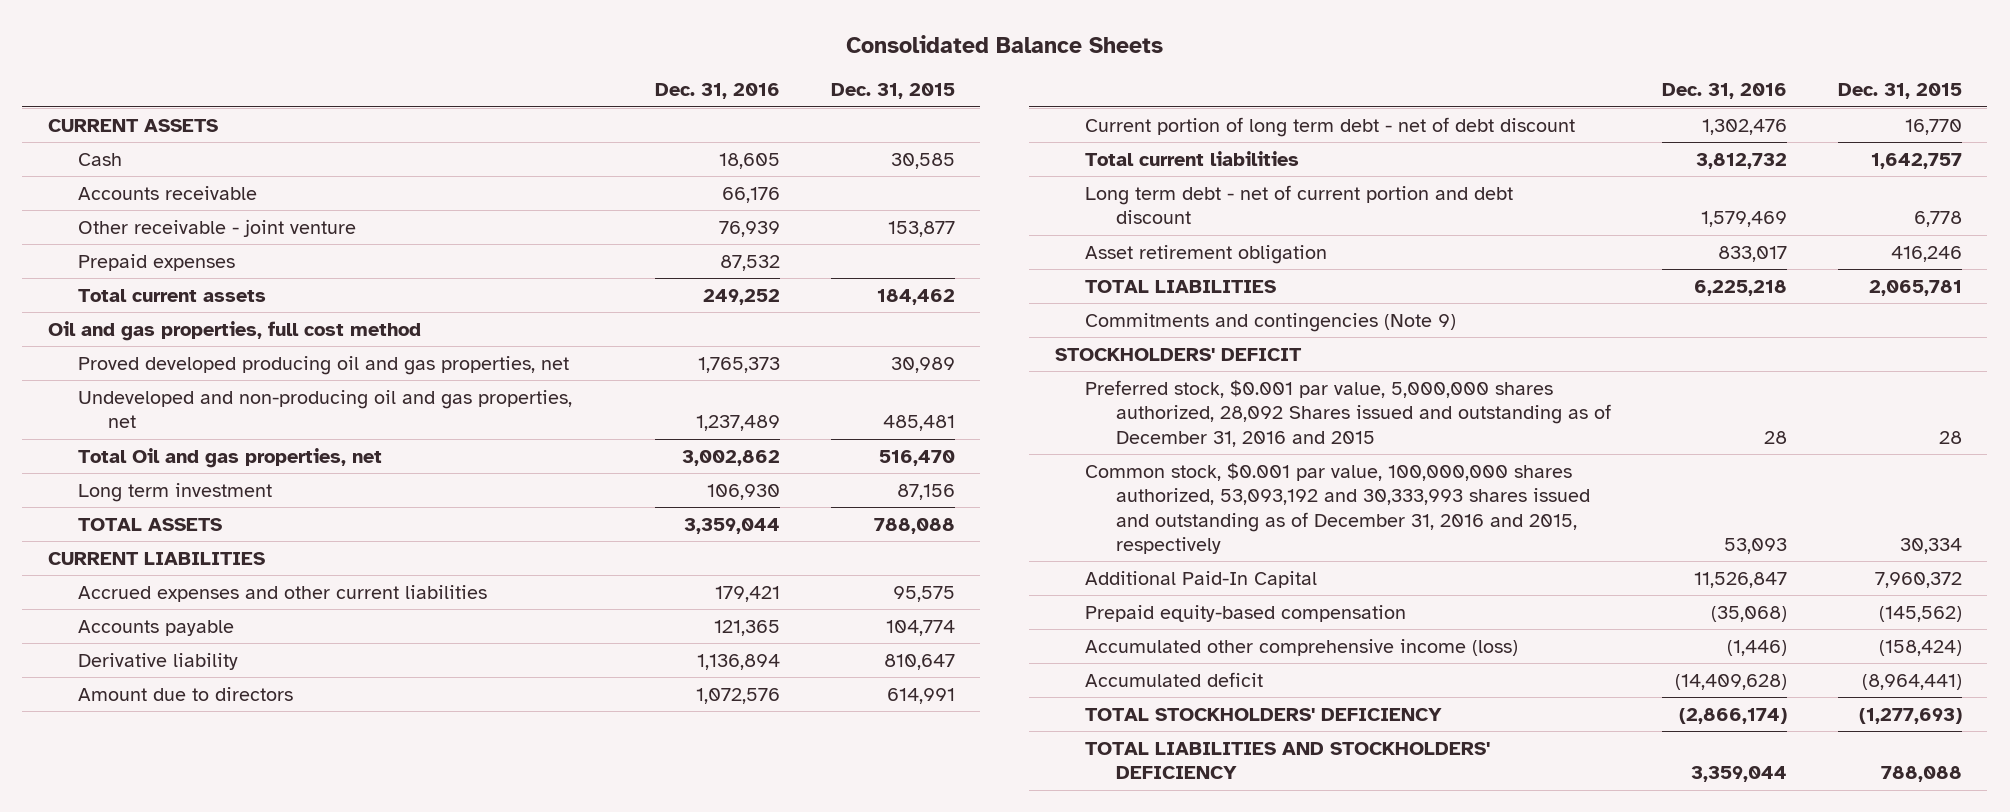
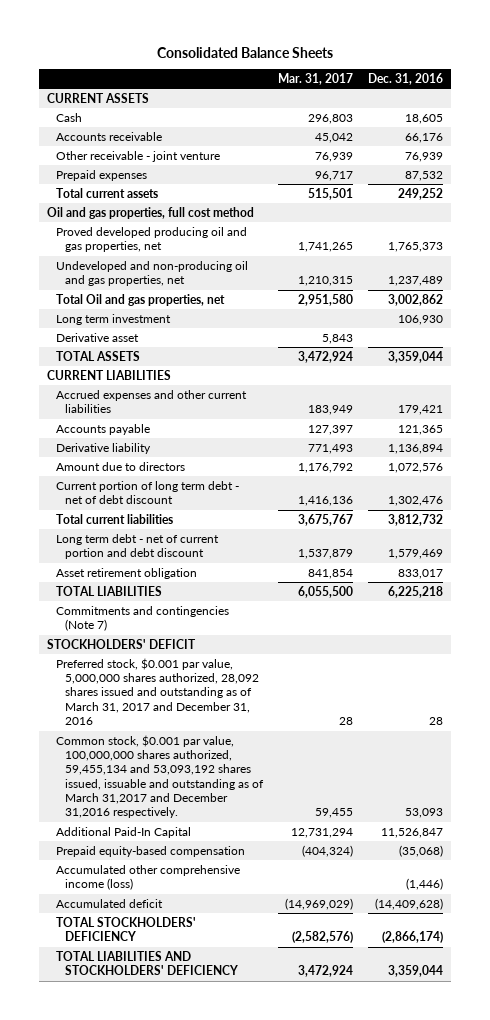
[830,83,955,100] Dec. 31, 2015 -> none
none -> [277,72,353,85] Mar. 31, 2017
none -> [55,332,139,342] Derivative asset
[1085,312,1457,332] Commitments and contingencies (Note 9) -> [55,605,229,632] Commitments and contingencies (Note 7)
[1085,379,1611,447] Preferred stock, $0.001 par value, 5,000,000 shares authorized, 28,092 Shares issued and outstanding as of December 31, 2016 and 2015 -> [55,657,259,726] Preferred stock, $0.001 par value, 5,000,000 shares authorized, 28,092 shares issued and outstanding as of March 31, 2017 and December 31, 2016
[1085,462,1590,554] Common stock, $0.001 par value, 100,000,000 shares authorized, 53,093,192 and 30,333,993 shares issued and outstanding as of December 31, 2016 and 2015, respectively -> [55,734,264,819] Common stock, $0.001 par value, 100,000,000 shares authorized, 59,455,134 and 53,093,192 shares issued, issuable and outstanding as of March 31,2017 and December 31,2016 respectively.

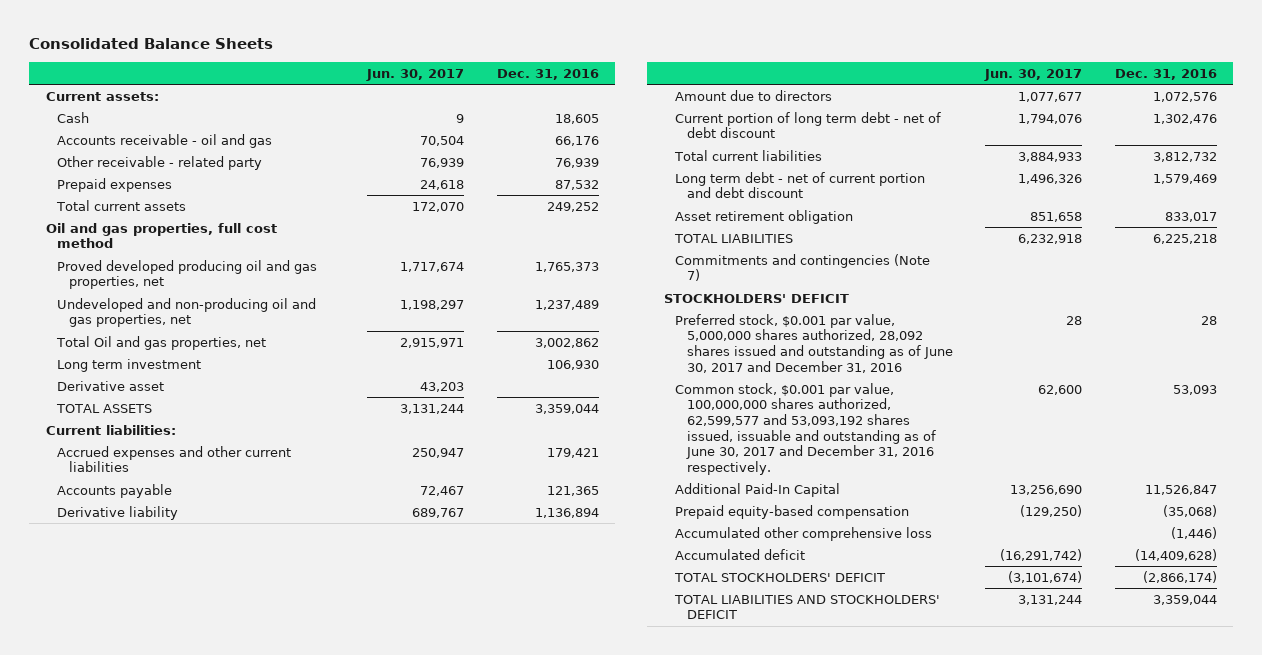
[277,72,353,85] Mar. 31, 2017 -> none
none -> [366,68,465,81] Jun. 30, 2017
[47,92,150,103] CURRENT ASSETS -> [45,91,159,101] Current assets:
[55,131,162,141] Accounts receivable -> [57,133,273,148] Accounts receivable - oil and gas
[55,150,220,162] Other receivable - joint venture -> [57,155,263,170] Other receivable - related party
[47,369,172,380] CURRENT LIABILITIES -> [45,424,176,435] Current liabilities:
[55,657,259,726] Preferred stock, $0.001 par value, 5,000,000 shares authorized, 28,092 shares issued and outstanding as of March 31, 2017 and December 31, 2016 -> [675,313,953,373] Preferred stock, $0.001 par value, 5,000,000 shares authorized, 28,092 shares issued and outstanding as of June 30, 2017 and December 31, 2016
[55,734,264,819] Common stock, $0.001 par value, 100,000,000 shares authorized, 59,455,134 and 53,093,192 shares issued, issuable and outstanding as of March 31,2017 and December 31,2016 respectively. -> [675,382,936,475] Common stock, $0.001 par value, 100,000,000 shares authorized, 62,599,577 and 53,093,192 shares issued, issuable and outstanding as of June 30, 2017 and December 31, 2016 respectively.
[55,864,240,891] Accumulated other comprehensive income (loss) -> [675,526,933,541] Accumulated other comprehensive loss
[55,916,196,942] TOTAL STOCKHOLDERS' DEFICIENCY -> [674,572,886,582] TOTAL STOCKHOLDERS' DEFICIT
[55,950,238,976] TOTAL LIABILITIES AND STOCKHOLDERS' DEFICIENCY -> [674,594,941,620] TOTAL LIABILITIES AND STOCKHOLDERS' DEFICIT

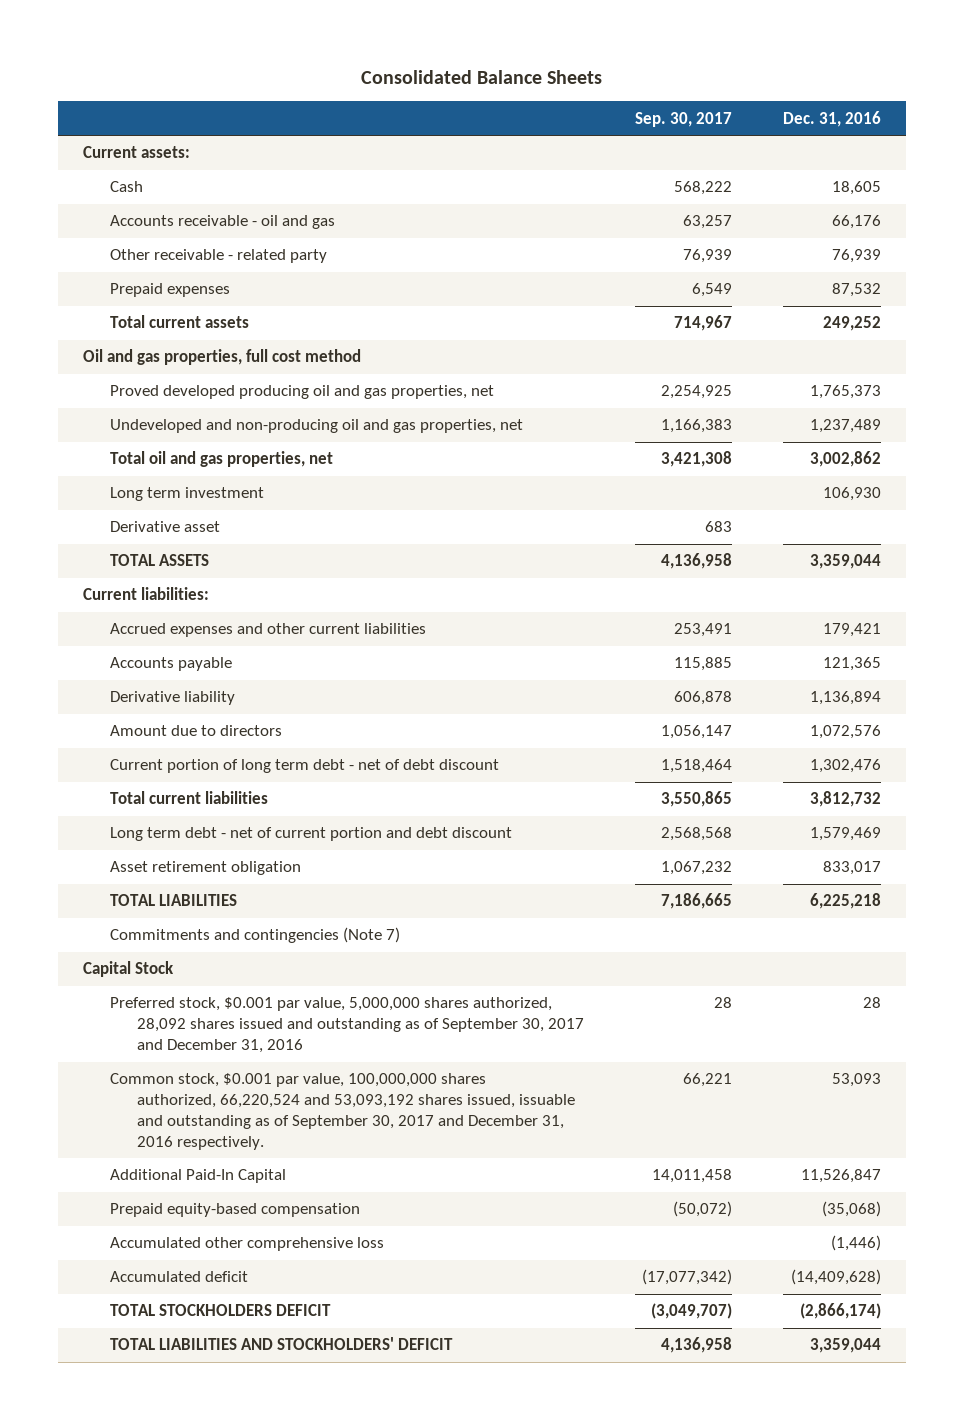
[366,68,465,81] Jun. 30, 2017 -> none
none -> [634,111,732,127] Sep. 30, 2017
[56,335,267,350] Total Oil and gas properties, net -> [110,451,334,468] Total oil and gas properties, net
[663,293,849,303] STOCKHOLDERS' DEFICIT -> none
none -> [83,961,175,978] Capital Stock
[675,313,953,373] Preferred stock, $0.001 par value, 5,000,000 shares authorized, 28,092 shares issued and outstanding as of June 30, 2017 and December 31, 2016 -> [110,997,584,1054] Preferred stock, $0.001 par value, 5,000,000 shares authorized, 28,092 shares issued and outstanding as of September 30, 2017 and December 31, 2016
[675,382,936,475] Common stock, $0.001 par value, 100,000,000 shares authorized, 62,599,577 and 53,093,192 shares issued, issuable and outstanding as of June 30, 2017 and December 31, 2016 respectively. -> [110,1073,575,1150] Common stock, $0.001 par value, 100,000,000 shares authorized, 66,220,524 and 53,093,192 shares issued, issuable and outstanding as of September 30, 2017 and December 31, 2016 respectively.
[674,572,886,582] TOTAL STOCKHOLDERS' DEFICIT -> [110,1304,332,1317] TOTAL STOCKHOLDERS DEFICIT

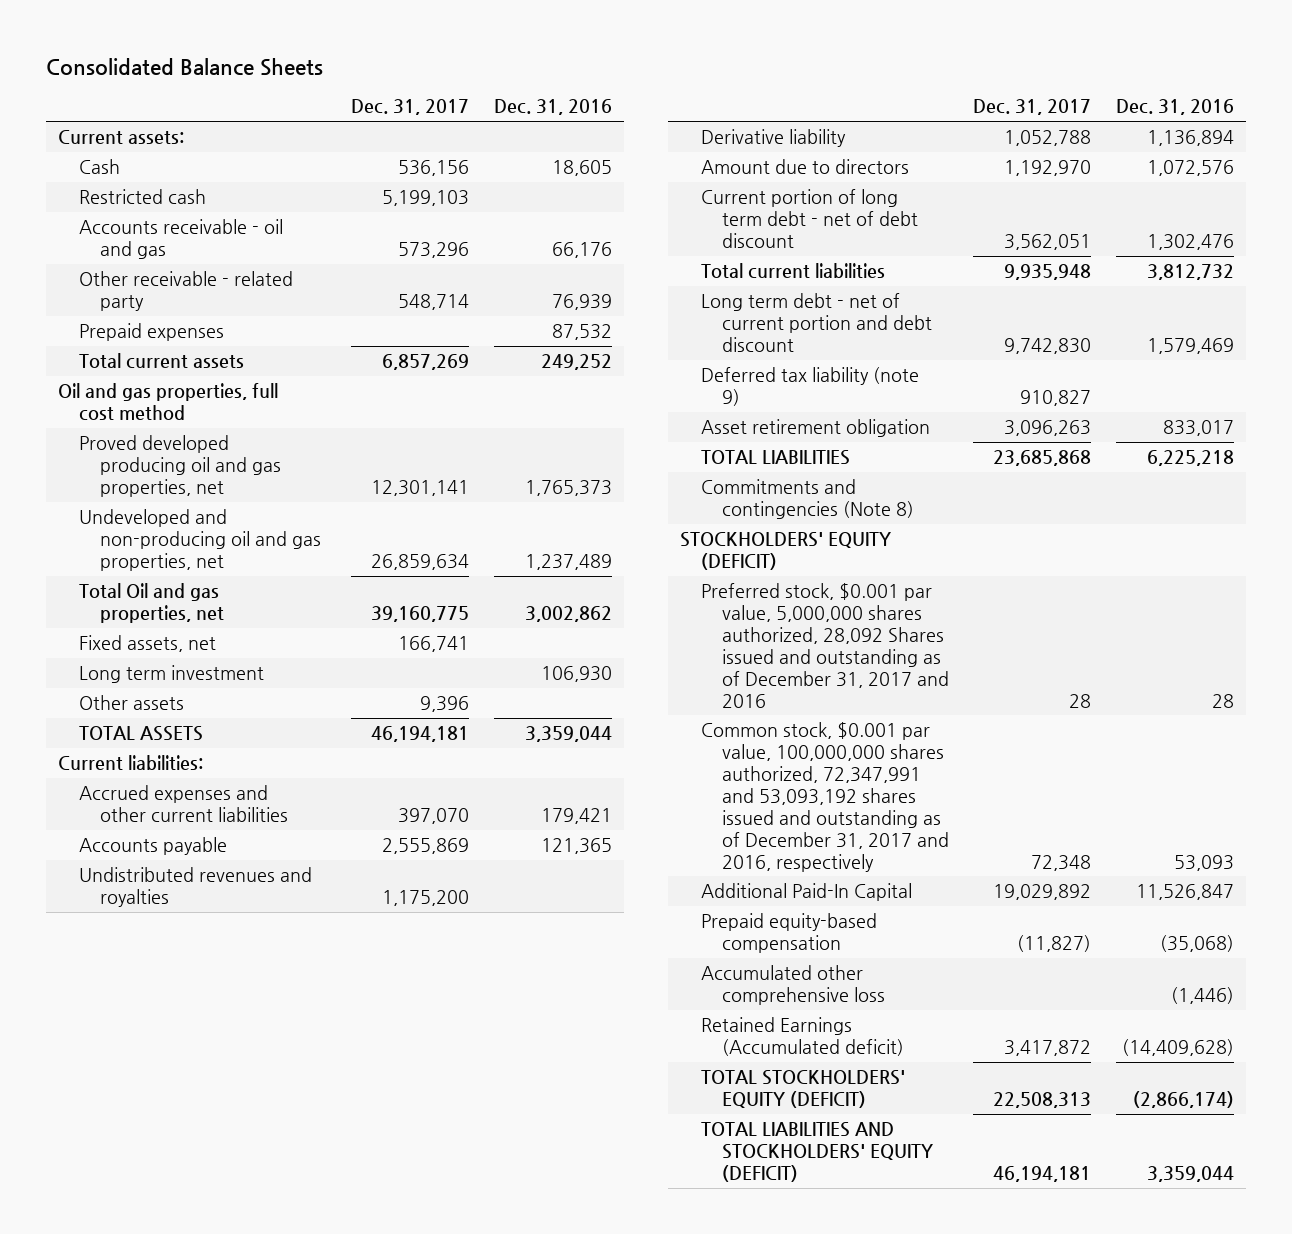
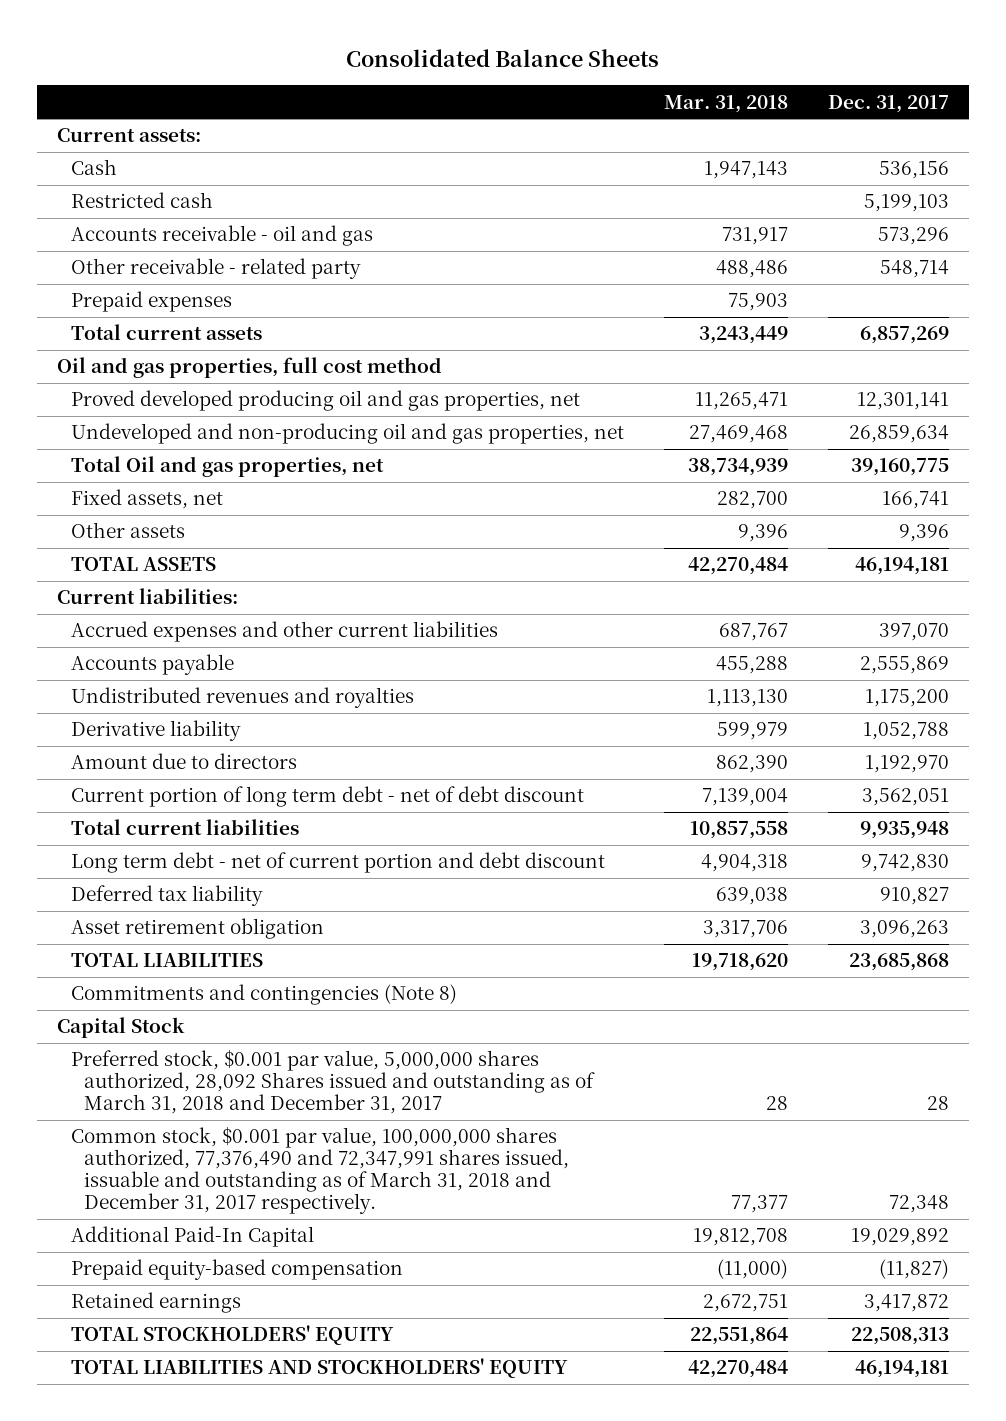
[493,99,612,116] Dec. 31, 2016 -> none
none -> [663,94,788,113] Mar. 31, 2018
[79,665,265,684] Long term investment -> none
[701,367,920,407] Deferred tax liability (note 9) -> [70,885,263,907] Deferred tax liability
[680,532,892,571] STOCKHOLDERS' EQUITY (DEFICIT) -> none
none -> [57,1017,186,1039] Capital Stock
[701,583,949,708] Preferred stock, $0.001 par value, 5,000,000 shares authorized, 28,092 Shares issued and outstanding as of December 31, 2017 and 2016 -> [70,1050,595,1115] Preferred stock, $0.001 par value, 5,000,000 shares authorized, 28,092 Shares issued and outstanding as of March 31, 2018 and December 31, 2017
[701,722,949,872] Common stock, $0.001 par value, 100,000,000 shares authorized, 72,347,991 and 53,093,192 shares issued and outstanding as of December 31, 2017 and 2016, respectively -> [70,1127,569,1215] Common stock, $0.001 par value, 100,000,000 shares authorized, 77,376,490 and 72,347,991 shares issued, issuable and outstanding as of March 31, 2018 and December 31, 2017 respectively.
[701,965,885,1006] Accumulated other comprehensive loss -> none
[701,1017,904,1057] Retained Earnings (Accumulated deficit) -> [70,1292,241,1314] Retained earnings
[701,1070,906,1109] TOTAL STOCKHOLDERS' EQUITY (DEFICIT) -> [70,1325,394,1346] TOTAL STOCKHOLDERS' EQUITY
[701,1122,933,1182] TOTAL LIABILITIES AND STOCKHOLDERS' EQUITY (DEFICIT) -> [70,1358,568,1379] TOTAL LIABILITIES AND STOCKHOLDERS' EQUITY

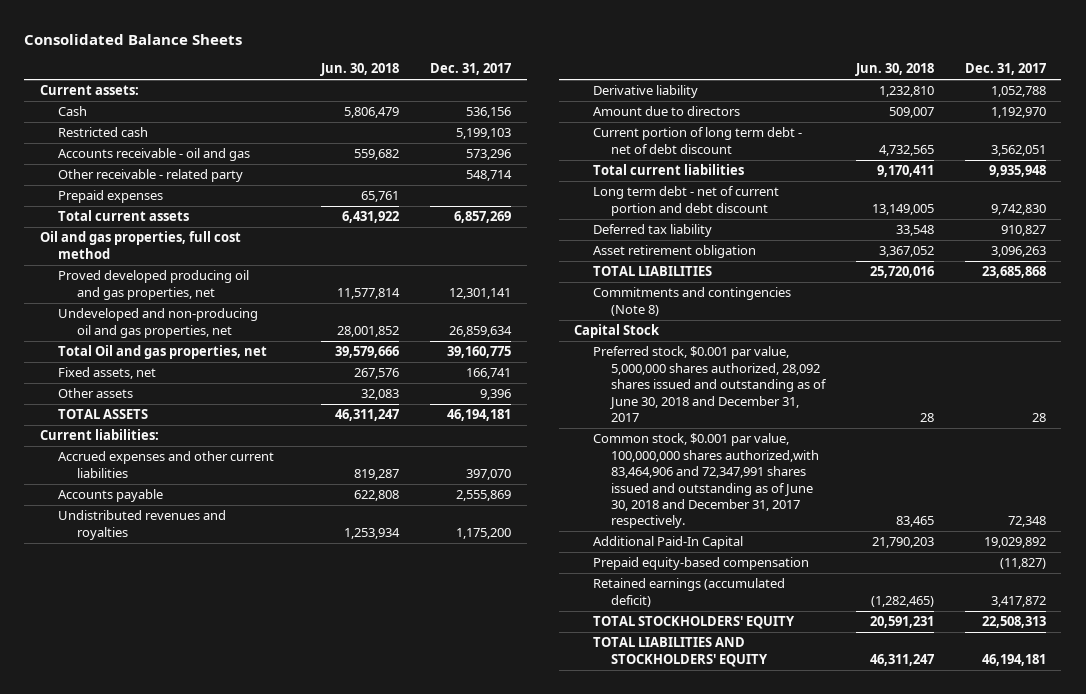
[663,94,788,113] Mar. 31, 2018 -> none
none -> [320,63,400,77] Jun. 30, 2018
[70,1050,595,1115] Preferred stock, $0.001 par value, 5,000,000 shares authorized, 28,092 Shares issued and outstanding as of March 31, 2018 and December 31, 2017 -> [592,346,828,422] Preferred stock, $0.001 par value, 5,000,000 shares authorized, 28,092 shares issued and outstanding as of June 30, 2018 and December 31, 2017
[70,1127,569,1215] Common stock, $0.001 par value, 100,000,000 shares authorized, 77,376,490 and 72,347,991 shares issued, issuable and outstanding as of March 31, 2018 and December 31, 2017 respectively. -> [592,433,820,529] Common stock, $0.001 par value, 100,000,000 shares authorized,with 83,464,906 and 72,347,991 shares issued and outstanding as of June 30, 2018 and December 31, 2017 respectively.
[70,1292,241,1314] Retained earnings -> [592,578,785,607] Retained earnings (accumulated deficit)

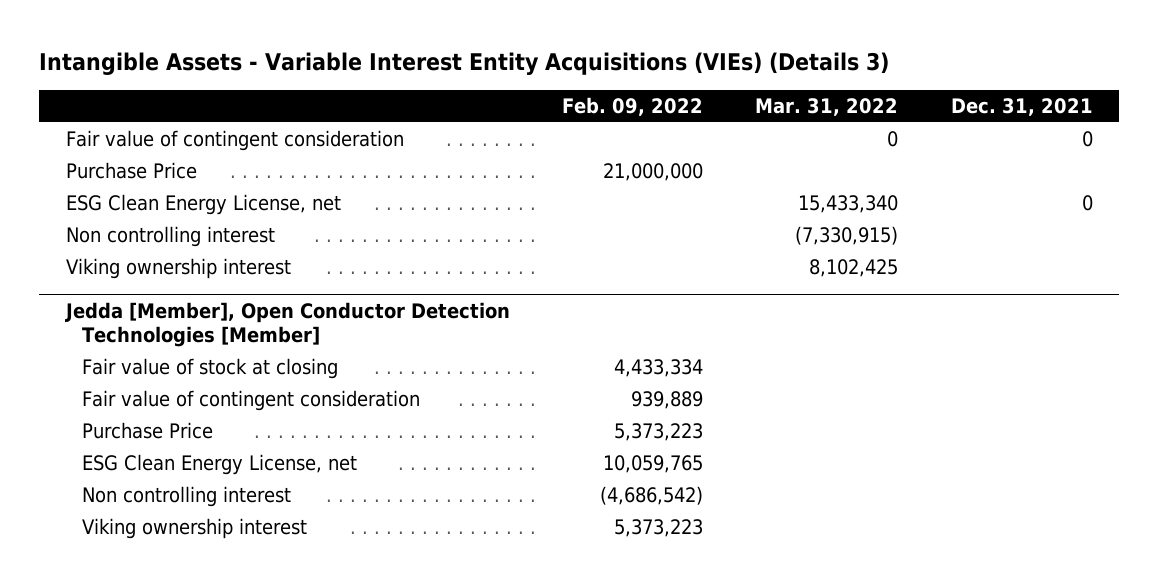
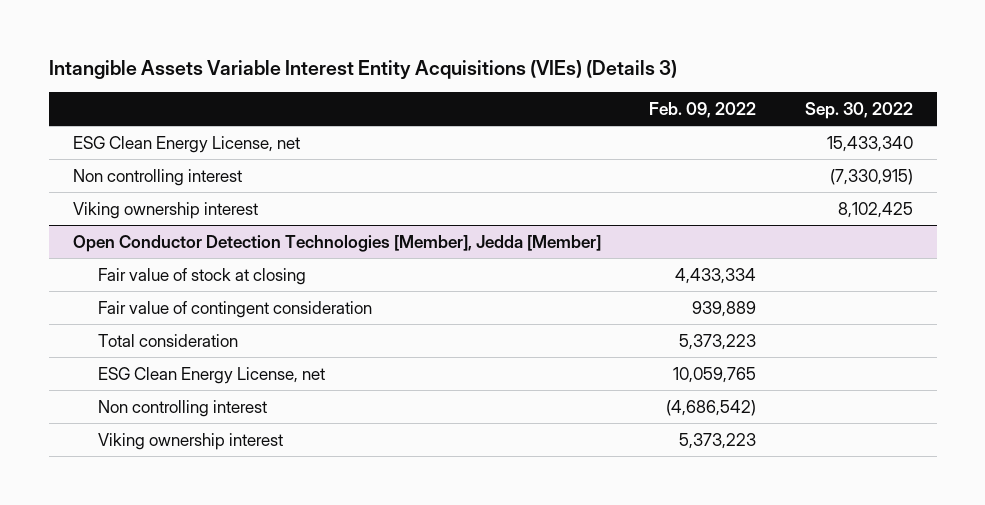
[39,52,890,76] Intangible Assets - Variable Interest Entity Acquisitions (VIEs) (Details 3) -> [48,60,677,80] Intangible Assets Variable Interest Entity Acquisitions (VIEs) (Details 3)
[755,97,899,116] Mar. 31, 2022 -> none
[950,97,1093,116] Dec. 31, 2021 -> none
none -> [804,102,913,120] Sep. 30, 2022
[65,130,404,152] Fair value of contingent consideration -> none
[65,162,197,180] Purchase Price -> none
[64,302,510,348] Jedda [Member], Open Conductor Detection Technologies [Member] -> [72,234,601,252] Open Conductor Detection Technologies [Member], Jedda [Member]
[82,422,214,440] Purchase Price -> [98,333,239,347] Total consideration

